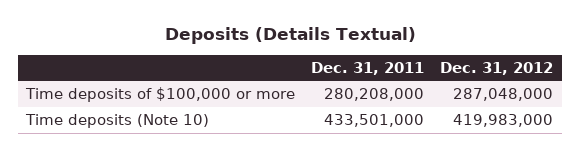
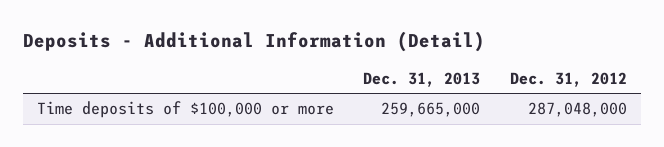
[164,27,416,45] Deposits (Details Textual) -> [22,31,485,53] Deposits - Additional Information (Detail)
[311,61,425,75] Dec. 31, 2011 -> none
none -> [363,71,481,87] Dec. 31, 2013
[25,114,210,129] Time deposits (Note 10) -> none

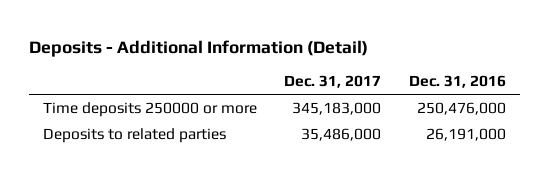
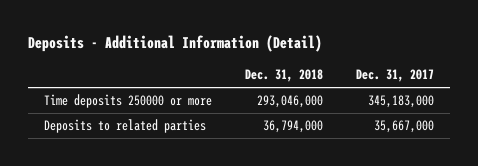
[409,75,507,89] Dec. 31, 2016 -> none
none -> [245,69,324,83] Dec. 31, 2018
[301,127,382,141] 35,486,000 -> [374,120,435,134] 35,667,000

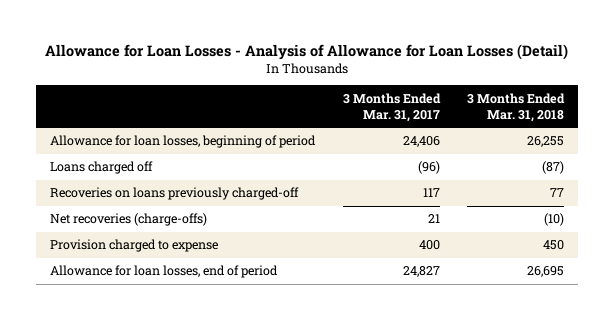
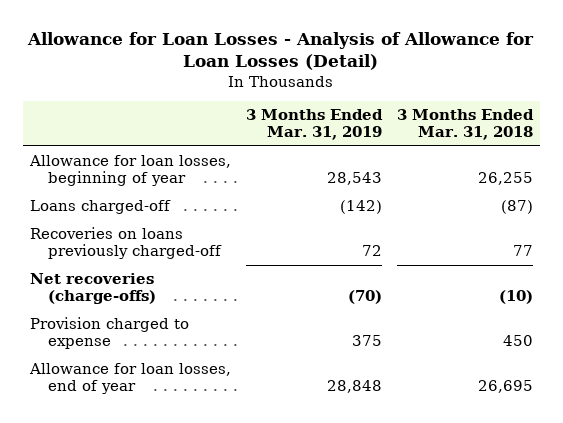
[342,92,441,122] 3 Months Ended Mar. 31, 2017 -> none
none -> [245,109,383,141] 3 Months Ended Mar. 31, 2019
[50,135,317,149] Allowance for loan losses, beginning of period -> [29,155,232,186] Allowance for loan losses, beginning of year
[50,161,154,175] Loans charged off -> [30,200,172,215] Loans charged-off
[50,265,279,279] Allowance for loan losses, end of period -> [29,363,232,394] Allowance for loan losses, end of year

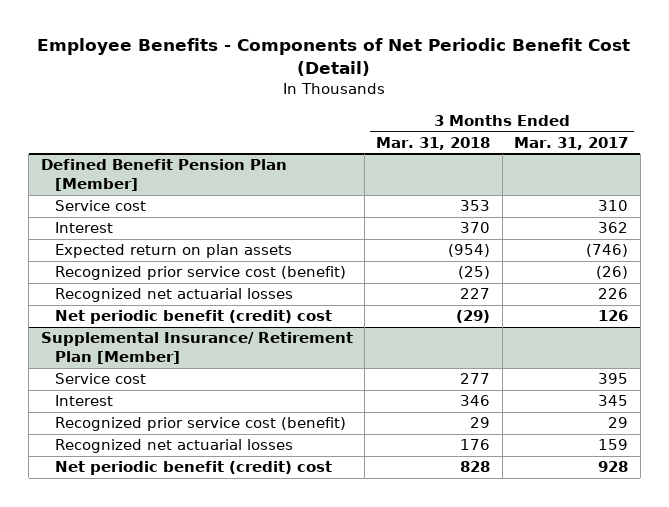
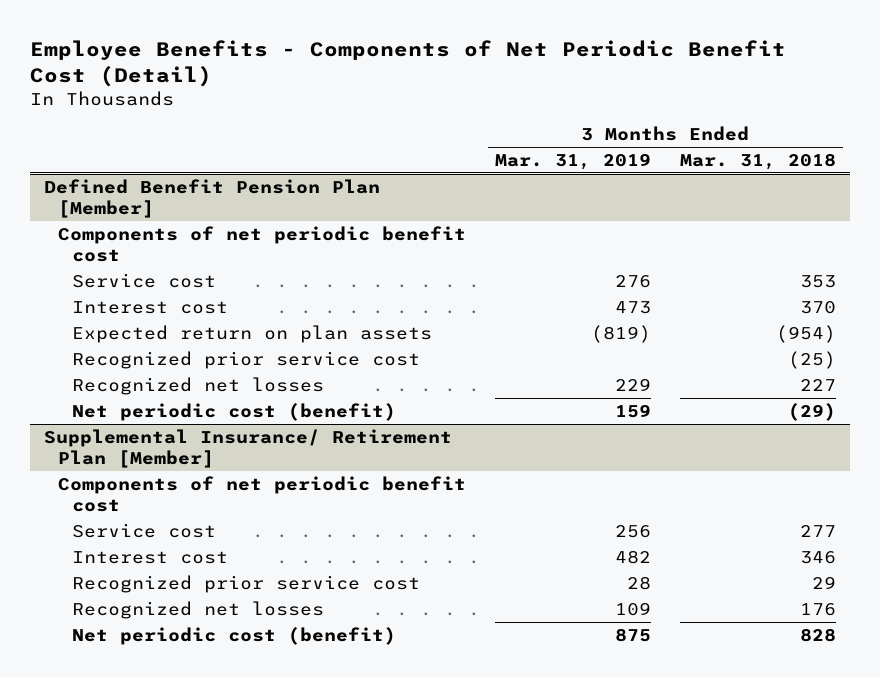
[514,136,629,150] Mar. 31, 2017 -> none
none -> [494,153,651,171] Mar. 31, 2019
none -> [58,225,467,262] Components of net periodic benefit cost
[54,222,113,234] Interest -> [71,300,228,314] Interest cost
[54,266,346,281] Recognized prior service cost (benefit) -> [71,350,420,369] Recognized prior service cost
[54,288,293,303] Recognized net actuarial losses -> [71,376,324,395] Recognized net losses
[54,310,332,325] Net periodic benefit (credit) cost -> [71,402,396,421] Net periodic cost (benefit)
none -> [58,475,467,512] Components of net periodic benefit cost
[54,395,113,407] Interest -> [71,550,228,564] Interest cost
[54,417,346,432] Recognized prior service cost (benefit) -> [71,574,420,593] Recognized prior service cost
[54,439,293,454] Recognized net actuarial losses -> [71,600,324,619] Recognized net losses
[54,461,332,476] Net periodic benefit (credit) cost -> [71,626,396,645] Net periodic cost (benefit)

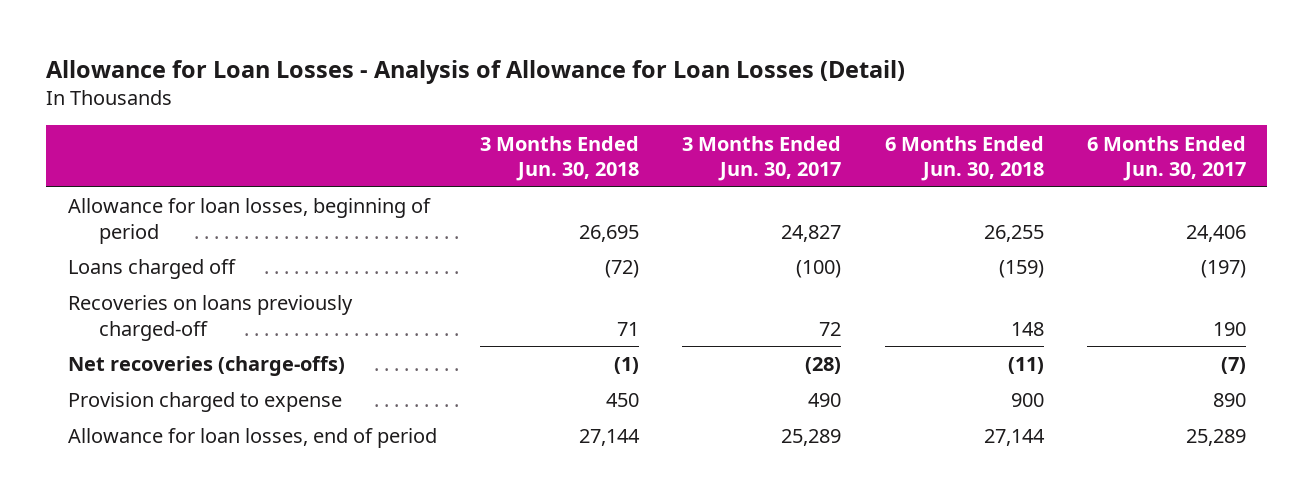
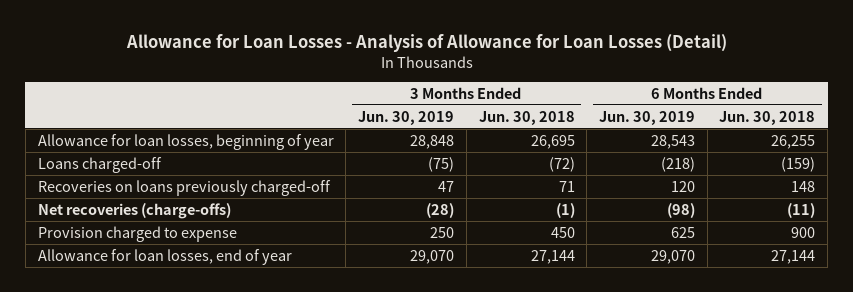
[682,135,842,182] 3 Months Ended Jun. 30, 2017 -> none
[1086,135,1246,182] 6 Months Ended Jun. 30, 2017 -> none
none -> [358,110,455,125] Jun. 30, 2019
none -> [599,110,696,125] Jun. 30, 2019
[67,198,431,244] Allowance for loan losses, beginning of period -> [37,133,334,150] Allowance for loan losses, beginning of year
[67,259,236,280] Loans charged off -> [37,156,162,173] Loans charged-off
[67,428,437,449] Allowance for loan losses, end of period -> [37,248,292,265] Allowance for loan losses, end of year

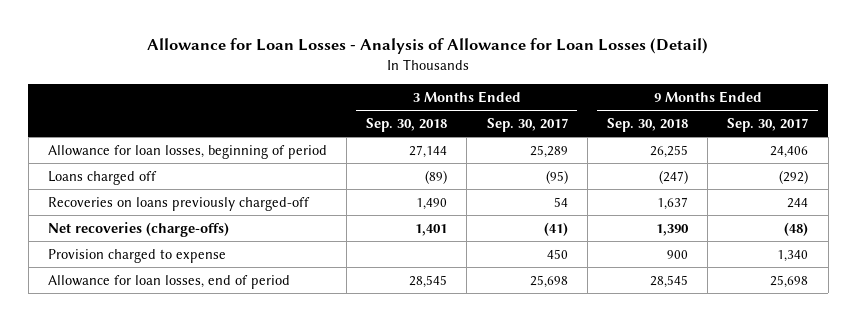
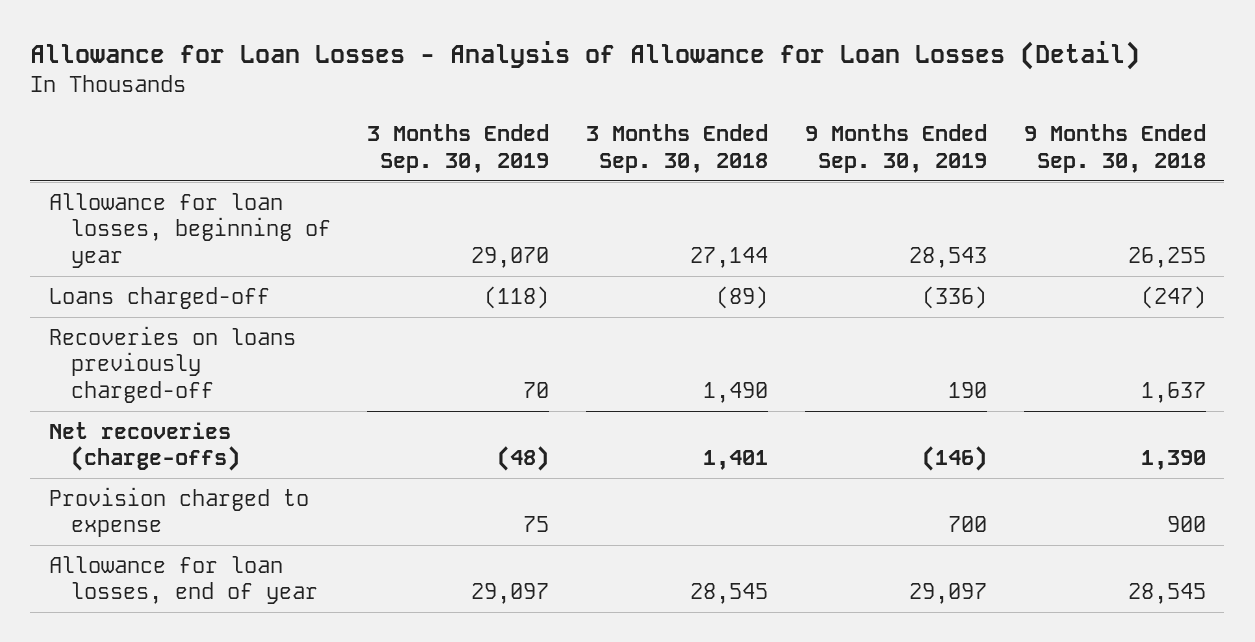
[486,117,568,132] Sep. 30, 2017 -> none
[727,117,809,132] Sep. 30, 2017 -> none
none -> [367,124,550,173] 3 Months Ended Sep. 30, 2019
none -> [805,124,988,173] 9 Months Ended Sep. 30, 2019
[47,144,327,159] Allowance for loan losses, beginning of period -> [48,192,331,269] Allowance for loan losses, beginning of year
[47,170,157,185] Loans charged off -> [48,286,270,309] Loans charged-off
[47,274,290,289] Allowance for loan losses, end of period -> [48,555,318,605] Allowance for loan losses, end of year

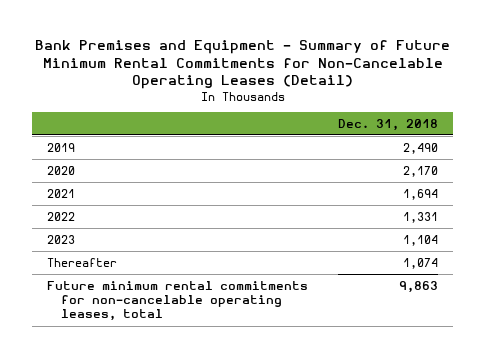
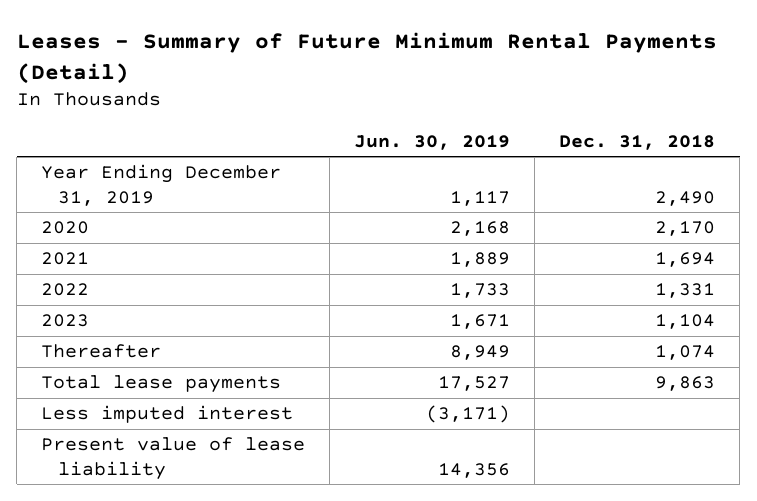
[34,40,450,90] Bank Premises and Equipment - Summary of Future Minimum Rental Commitments for Non-Cancelable Operating Leases (Detail) -> [16,31,717,84] Leases - Summary of Future Minimum Rental Payments (Detail)
none -> [354,134,511,150] Jun. 30, 2019
[47,142,76,152] 2019 -> [41,164,282,206] Year Ending December 31, 2019
[47,280,309,322] Future minimum rental commitments for non-cancelable operating leases, total -> [41,375,282,394] Total lease payments
none -> [41,405,294,424] Less imputed interest
none -> [41,437,306,480] Present value of lease liability

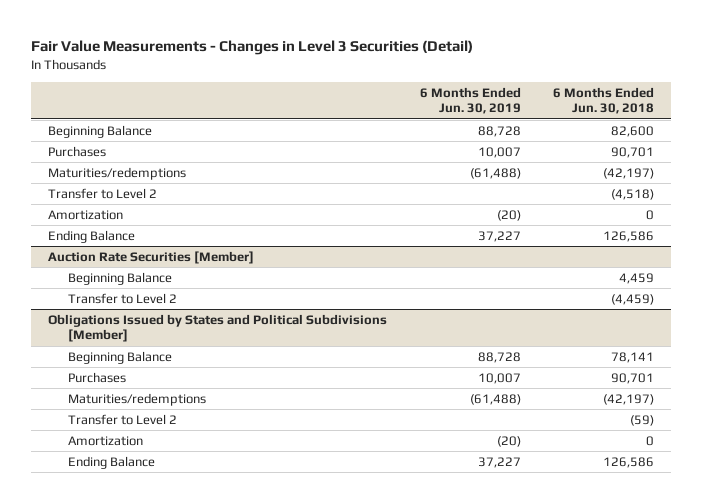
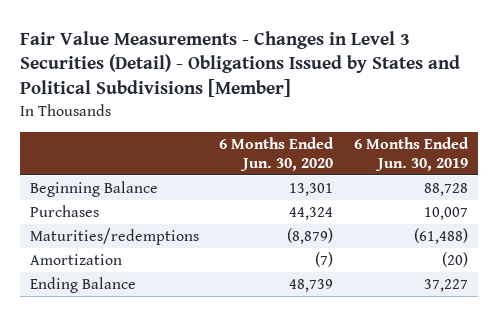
[31,40,474,56] Fair Value Measurements - Changes in Level 3 Securities (Detail) -> [19,30,460,98] Fair Value Measurements - Changes in Level 3 Securities (Detail) - Obligations Issued by States and Political Subdivisions [Member]
[553,86,655,115] 6 Months Ended Jun. 30, 2018 -> none
none -> [219,136,335,171] 6 Months Ended Jun. 30, 2020
[47,187,157,199] Transfer to Level 2 -> none
[47,250,254,264] Auction Rate Securities [Member] -> none
[67,271,172,285] Beginning Balance -> none
[67,292,177,304] Transfer to Level 2 -> none
[47,313,387,343] Obligations Issued by States and Political Subdivisions [Member] -> none
[67,350,172,364] Beginning Balance -> none
[67,371,126,383] Purchases -> none
[67,392,206,406] Maturities/redemptions -> none
[67,413,177,425] Transfer to Level 2 -> none
[67,435,143,446] Amortization -> none
[67,455,155,469] Ending Balance -> none

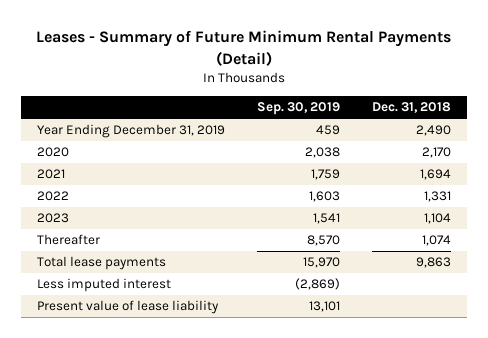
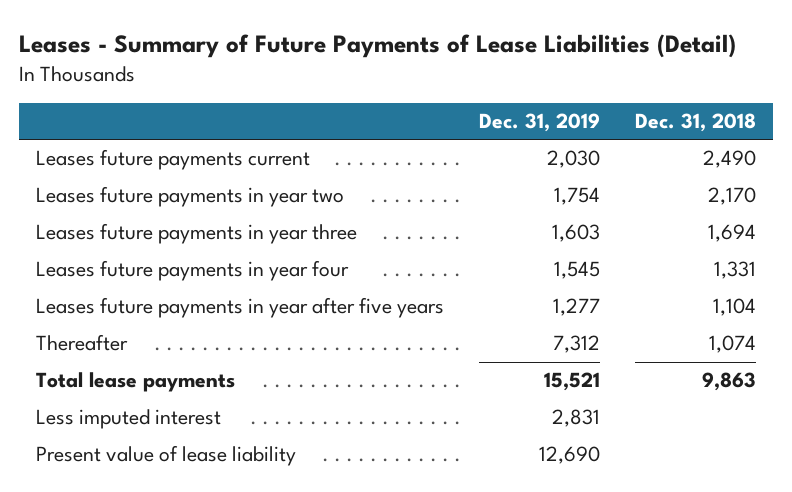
[35,30,451,66] Leases - Summary of Future Minimum Rental Payments (Detail) -> [18,34,736,59] Leases - Summary of Future Payments of Lease Liabilities (Detail)
[256,102,340,116] Sep. 30, 2019 -> none
none -> [478,113,600,133] Dec. 31, 2019
[36,124,225,139] Year Ending December 31, 2019 -> [36,149,311,171] Leases future payments current
[36,147,69,158] 2020 -> [36,186,345,208] Leases future payments in year two
[36,169,65,180] 2021 -> [36,223,358,245] Leases future payments in year three
[36,191,69,202] 2022 -> [36,260,350,282] Leases future payments in year four
[36,213,69,224] 2023 -> [36,297,445,319] Leases future payments in year after five years

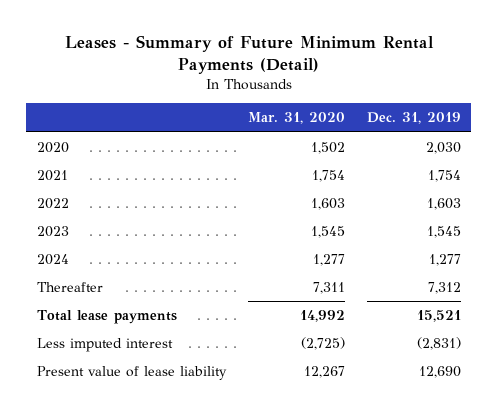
[18,34,736,59] Leases - Summary of Future Payments of Lease Liabilities (Detail) -> [64,35,434,75] Leases - Summary of Future Minimum Rental Payments (Detail)
[634,113,756,133] Dec. 31, 2018 -> none
none -> [248,112,346,125] Mar. 31, 2020
[36,149,311,171] Leases future payments current -> none
none -> [36,142,69,154] 2020
[36,186,345,208] Leases future payments in year two -> [36,170,68,182] 2021
[36,223,358,245] Leases future payments in year three -> [36,198,69,210] 2022
[36,260,350,282] Leases future payments in year four -> [36,226,69,238] 2023
[36,297,445,319] Leases future payments in year after five years -> [36,254,69,266] 2024
[551,409,600,428] 2,831 -> [416,337,461,351] (2,831)

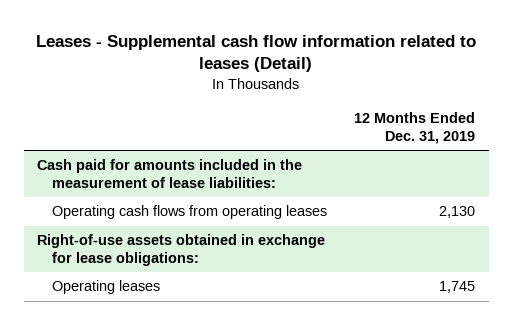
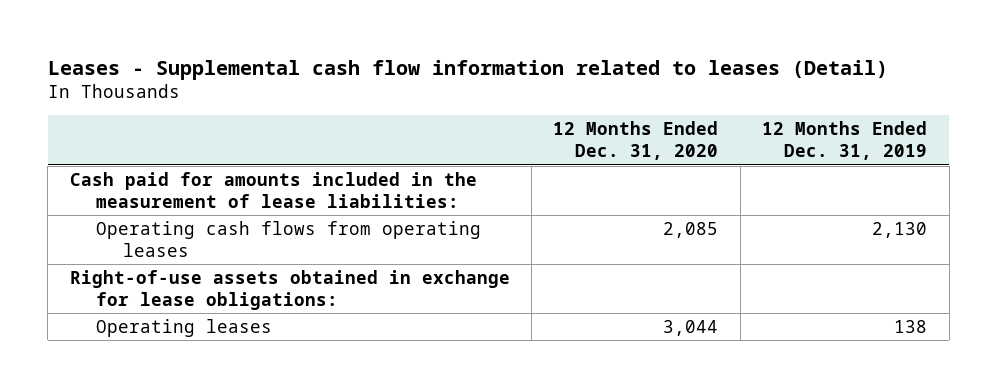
none -> [553,121,719,161] 12 Months Ended Dec. 31, 2020
[438,281,475,294] 1,745 -> [894,319,928,333] 138

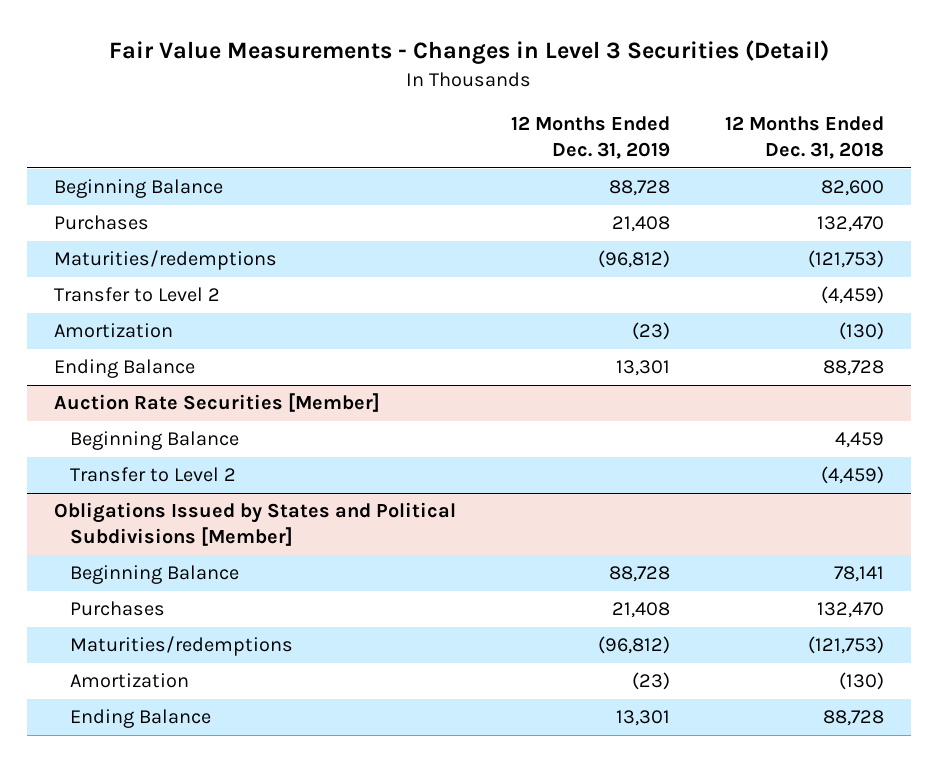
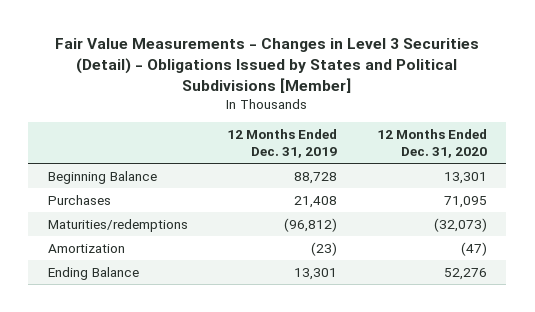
[108,40,829,65] Fair Value Measurements - Changes in Level 3 Securities (Detail) -> [55,37,480,93] Fair Value Measurements - Changes in Level 3 Securities (Detail) - Obligations Issued by States and Political Subdivisions [Member]
[724,116,884,160] 12 Months Ended Dec. 31, 2018 -> none
none -> [376,128,487,158] 12 Months Ended Dec. 31, 2020
[54,287,221,303] Transfer to Level 2 -> none
[54,393,381,413] Auction Rate Securities [Member] -> none
[70,431,240,451] Beginning Balance -> none
[70,467,237,483] Transfer to Level 2 -> none
[54,502,457,547] Obligations Issued by States and Political Subdivisions [Member] -> none
[70,565,240,585] Beginning Balance -> none
[70,601,166,617] Purchases -> none
[70,636,294,657] Maturities/redemptions -> none
[70,673,190,689] Amortization -> none
[70,709,212,729] Ending Balance -> none

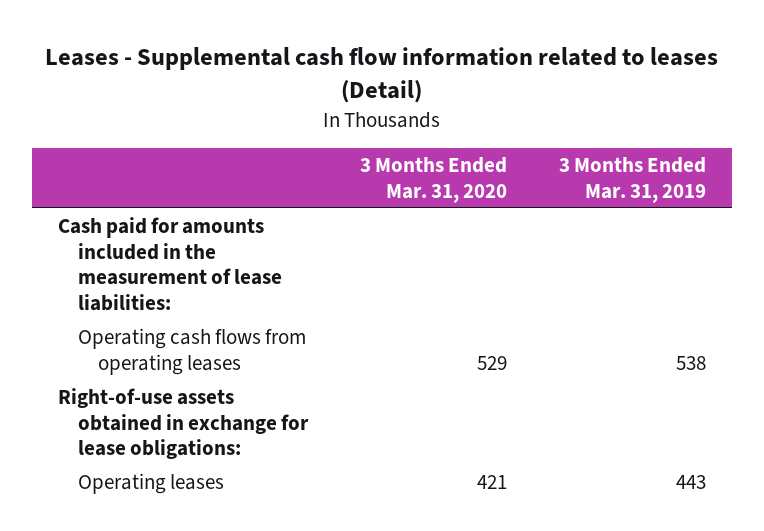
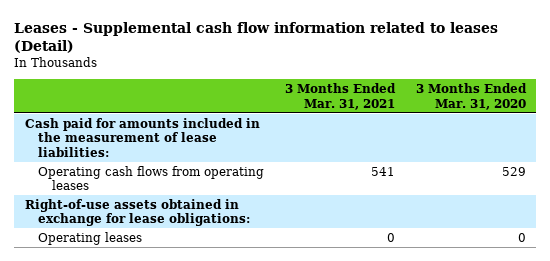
[559,156,707,203] 3 Months Ended Mar. 31, 2019 -> none
none -> [284,83,396,110] 3 Months Ended Mar. 31, 2021
[477,474,508,489] 421 -> [517,232,526,242] 0

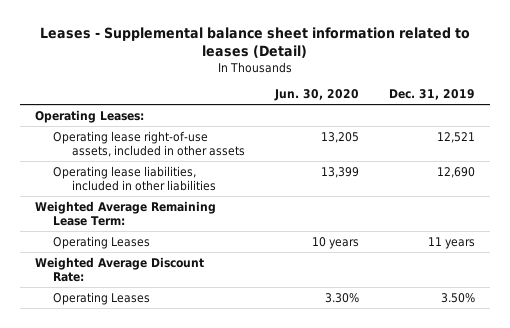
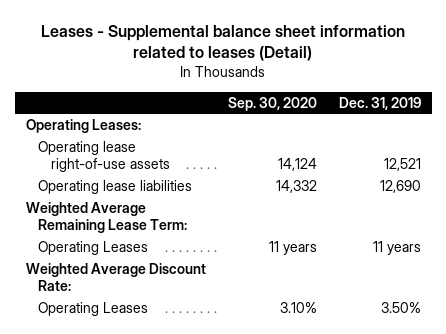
[273,89,359,102] Jun. 30, 2020 -> none
none -> [227,96,317,111] Sep. 30, 2020
[53,130,245,158] Operating lease right-of-use assets, included in other assets -> [38,141,171,172] Operating lease right-of-use assets
[53,165,216,192] Operating lease liabilities, included in other liabilities -> [38,180,193,195] Operating lease liabilities

